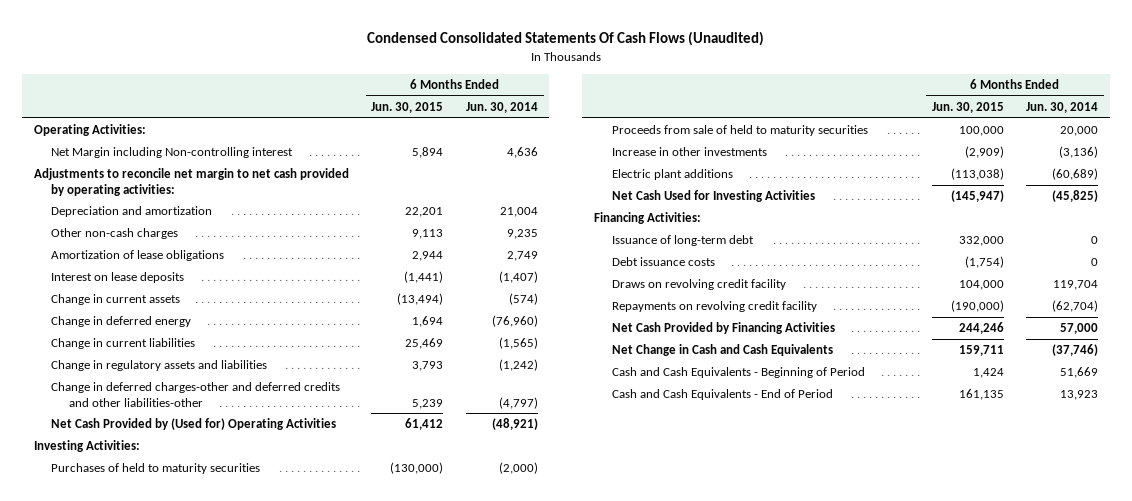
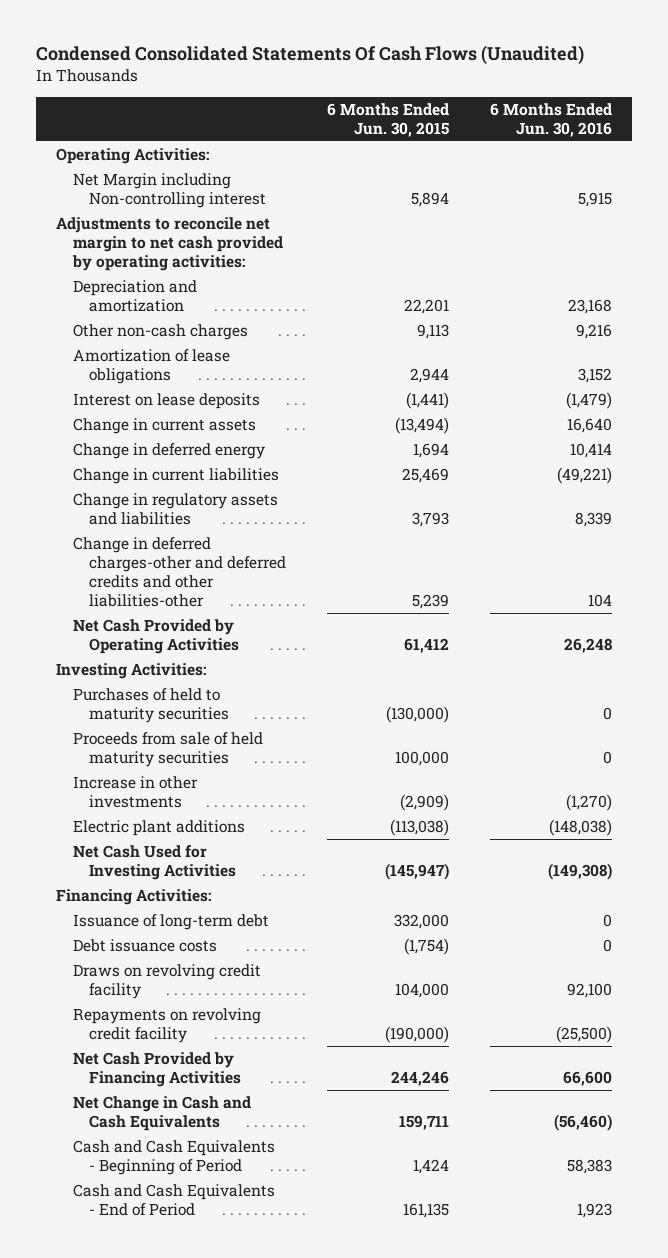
[466,101,539,113] Jun. 30, 2014 -> none
none -> [489,102,612,137] 6 Months Ended Jun. 30, 2016
[51,418,337,431] Net Cash Provided by (Used for) Operating Activities -> [72,619,240,655] Net Cash Provided by Operating Activities
[611,125,868,137] Proceeds from sale of held to maturity securities -> [72,732,263,768] Proceeds from sale of held maturity securities

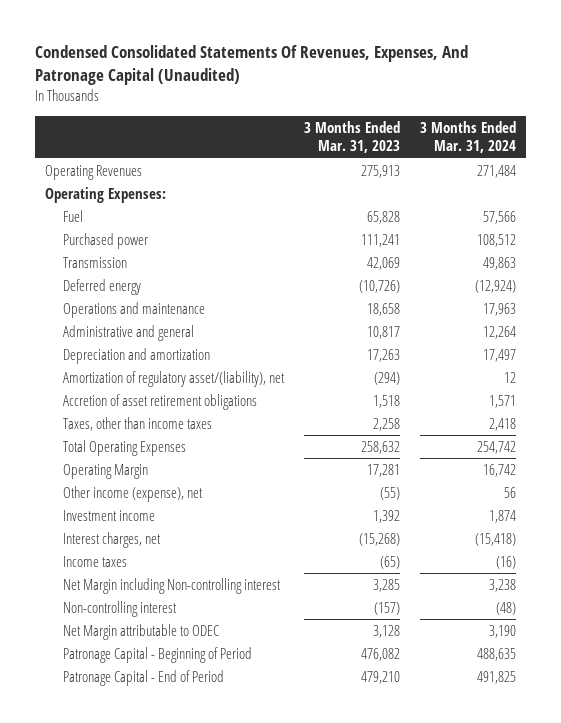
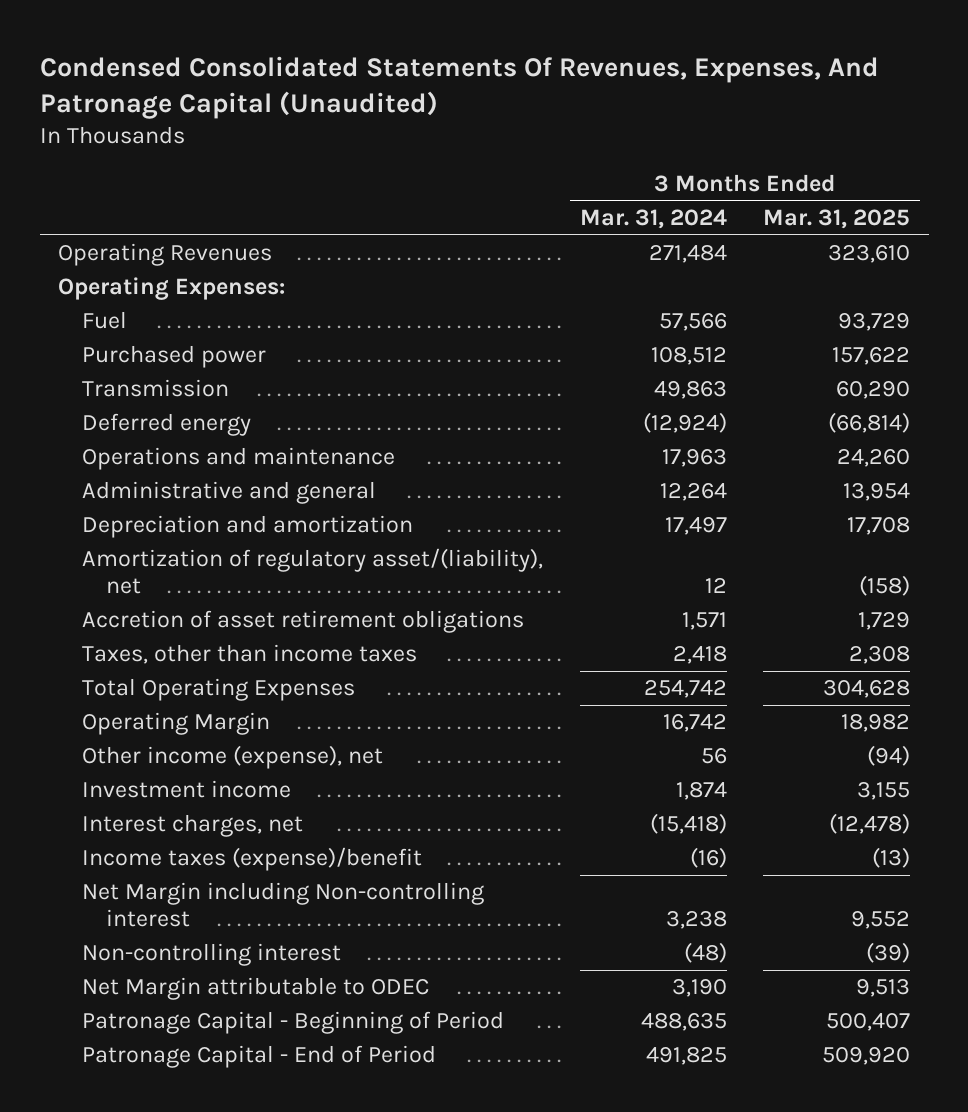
[303,120,400,154] 3 Months Ended Mar. 31, 2023 -> none
none -> [763,209,911,230] Mar. 31, 2025
[62,555,127,567] Income taxes -> [81,847,422,872] Income taxes (expense)/benefit

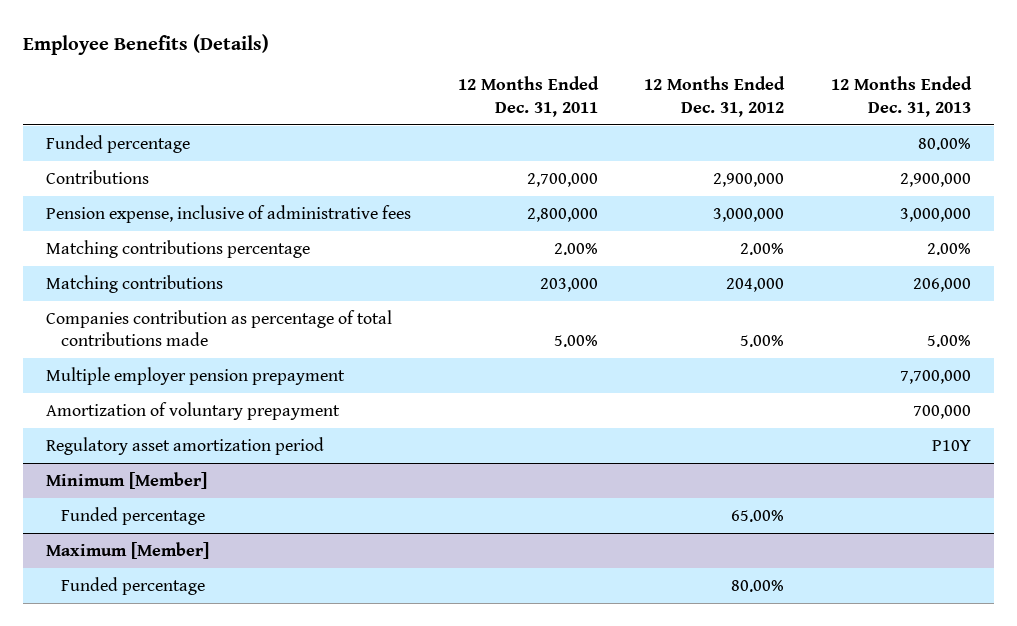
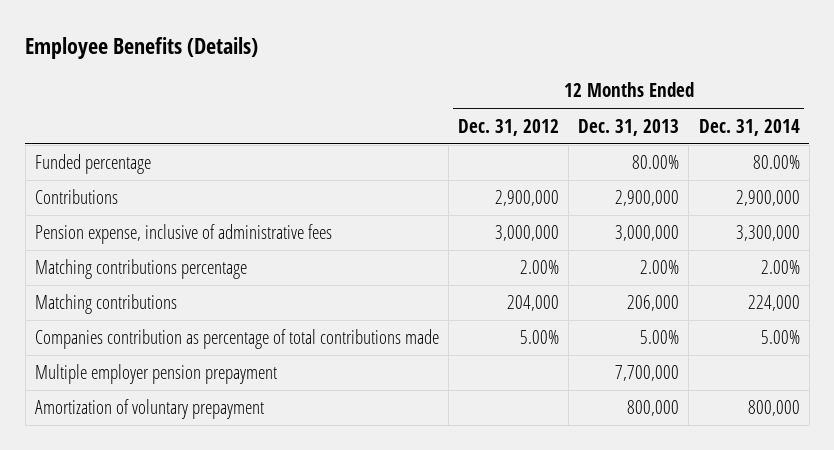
[457,76,599,118] 12 Months Ended Dec. 31, 2011 -> none
none -> [698,118,800,136] Dec. 31, 2014
[46,436,325,455] Regulatory asset amortization period -> none
[46,471,208,489] Minimum [Member] -> none
[60,506,205,525] Funded percentage -> none
[46,541,210,559] Maximum [Member] -> none
[60,576,205,595] Funded percentage -> none
[912,404,971,419] 700,000 -> [627,400,680,417] 800,000

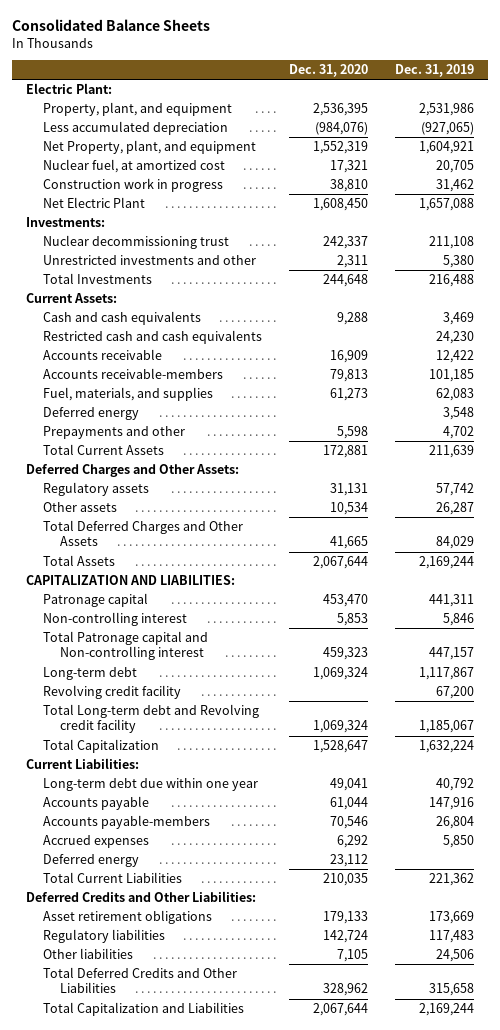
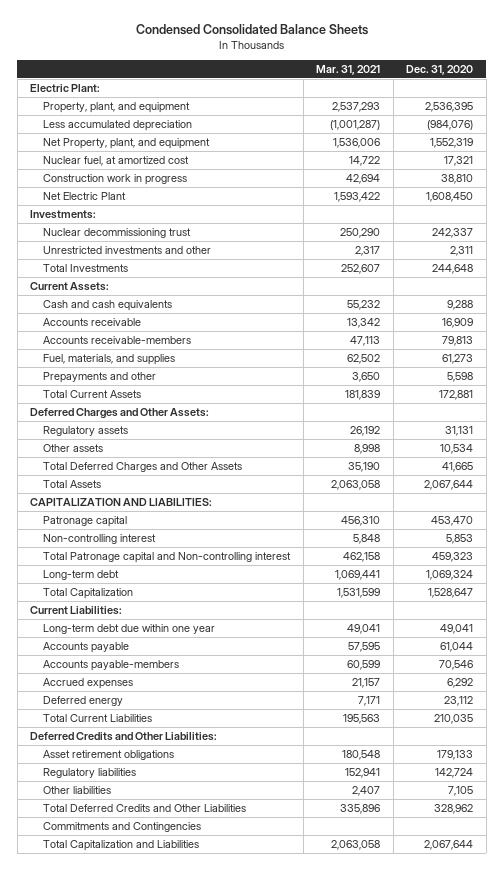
[12,19,211,32] Consolidated Balance Sheets -> [135,24,368,36] Condensed Consolidated Balance Sheets
[395,64,475,78] Dec. 31, 2019 -> none
none -> [316,64,381,75] Mar. 31, 2021
[42,330,262,345] Restricted cash and cash equivalents -> none
[42,407,139,421] Deferred energy -> none
[42,685,181,700] Revolving credit facility -> none
[42,704,259,734] Total Long-term debt and Revolving credit facility -> none
none -> [43,821,202,832] Commitments and Contingencies

